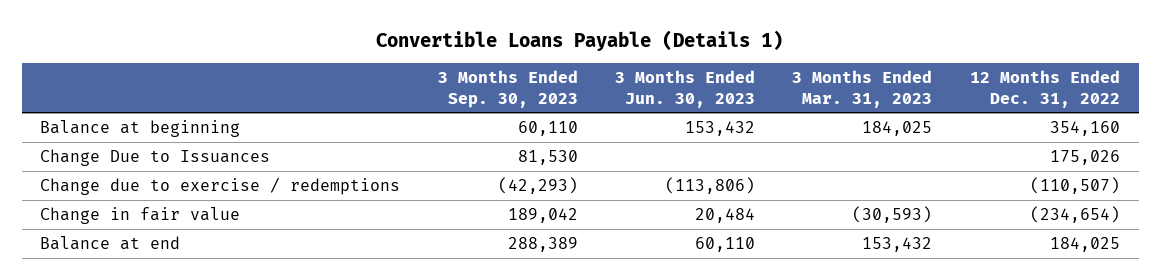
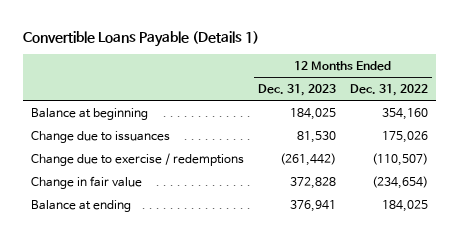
[437,70,578,108] 3 Months Ended Sep. 30, 2023 -> none
[615,70,756,108] 3 Months Ended Jun. 30, 2023 -> none
[792,70,933,108] 3 Months Ended Mar. 31, 2023 -> none
none -> [258,84,337,97] Dec. 31, 2023
[40,149,271,167] Change Due to Issuances -> [30,130,170,143] Change due to issuances
[40,236,181,251] Balance at end -> [30,199,131,212] Balance at ending

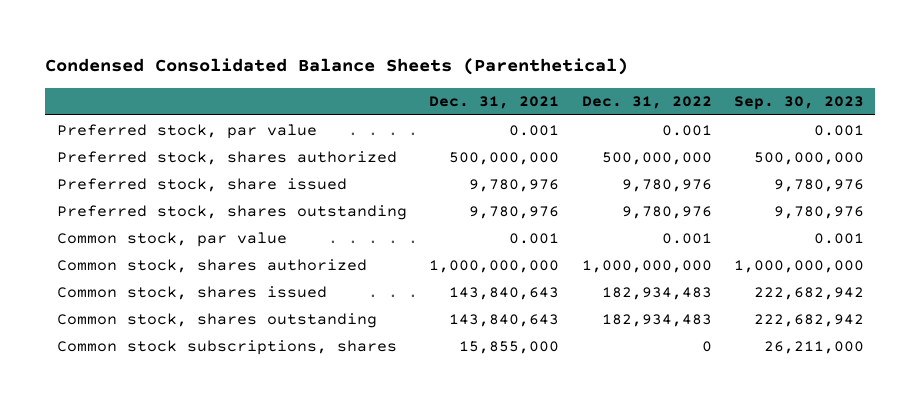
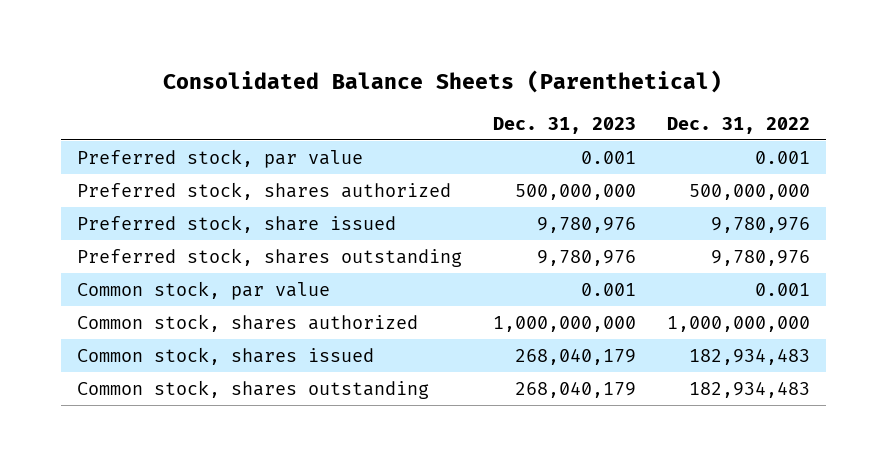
[45,58,629,76] Condensed Consolidated Balance Sheets (Parenthetical) -> [163,70,723,94] Consolidated Balance Sheets (Parenthetical)
[429,96,560,110] Dec. 31, 2021 -> none
[734,96,865,111] Sep. 30, 2023 -> none
none -> [492,116,636,134] Dec. 31, 2023
[56,339,397,355] Common stock subscriptions, shares -> none

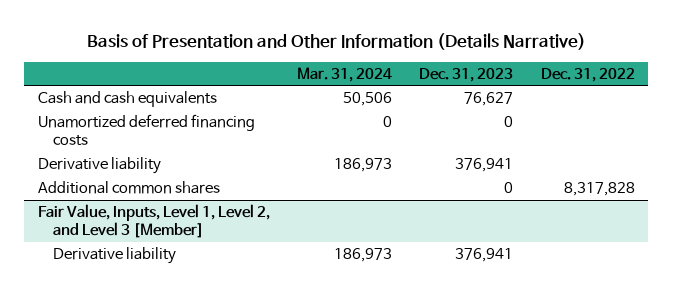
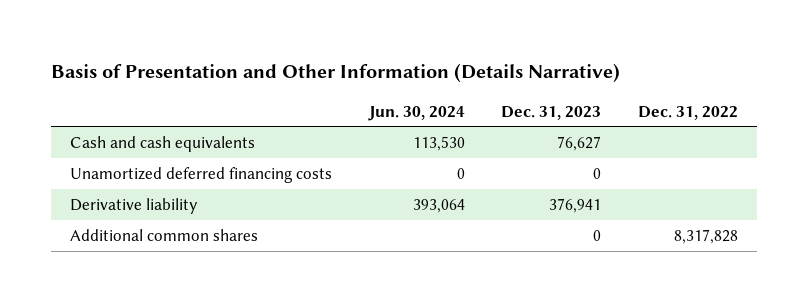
[297,66,393,82] Mar. 31, 2024 -> none
none -> [367,105,465,121] Jun. 30, 2024
[37,204,270,239] Fair Value, Inputs, Level 1, Level 2, and Level 3 [Member] -> none
[53,247,177,265] Derivative liability -> none

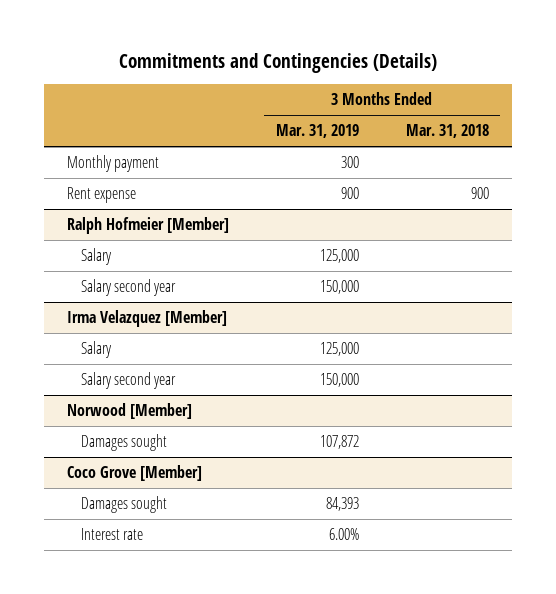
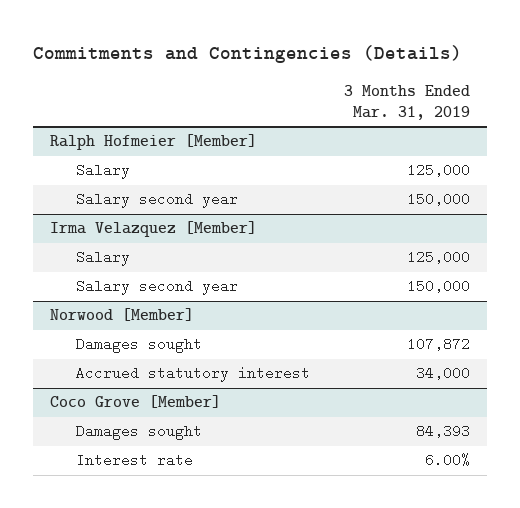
[405,124,489,139] Mar. 31, 2018 -> none
[67,155,160,173] Monthly payment -> none
[67,187,137,204] Rent expense -> none
none -> [76,366,311,383] Accrued statutory interest

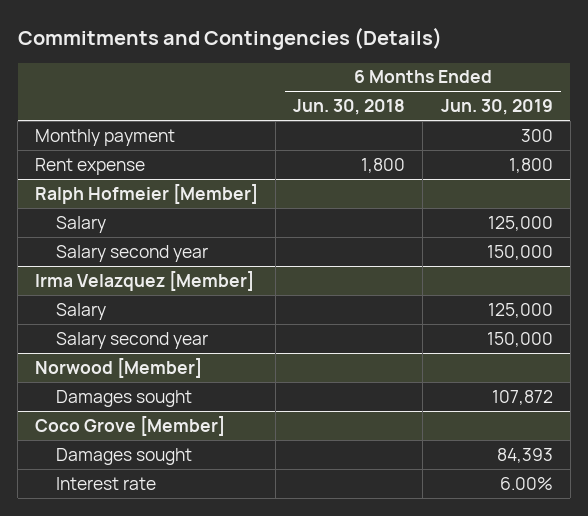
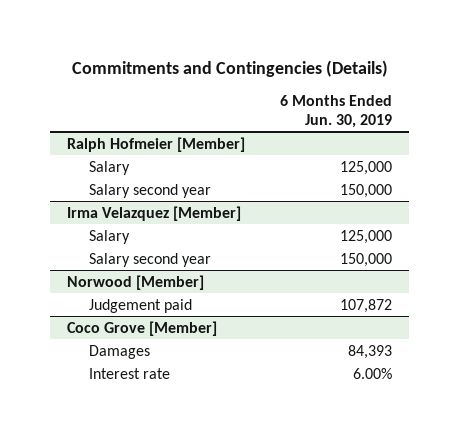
[293,99,406,116] Jun. 30, 2018 -> none
[35,128,176,146] Monthly payment -> none
[35,157,146,175] Rent expense -> none
[56,389,193,407] Damages sought -> [88,298,192,313] Judgement paid
[56,447,193,465] Damages sought -> [88,344,150,359] Damages

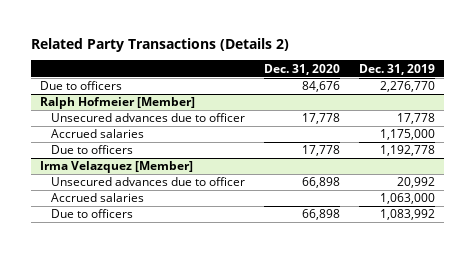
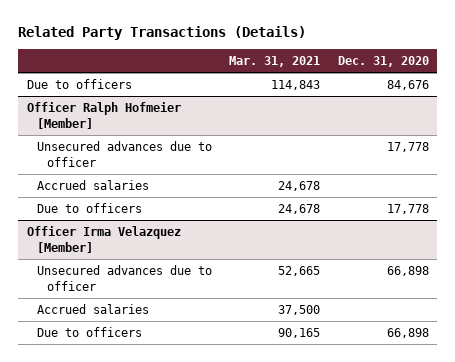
[30,37,289,52] Related Party Transactions (Details 2) -> [17,25,306,40] Related Party Transactions (Details)
[358,63,435,75] Dec. 31, 2019 -> none
none -> [229,55,321,67] Mar. 31, 2021
[39,97,195,110] Ralph Hofmeier [Member] -> [26,102,181,129] Officer Ralph Hofmeier [Member]
[39,161,193,174] Irma Velazquez [Member] -> [26,226,181,253] Officer Irma Velazquez [Member]

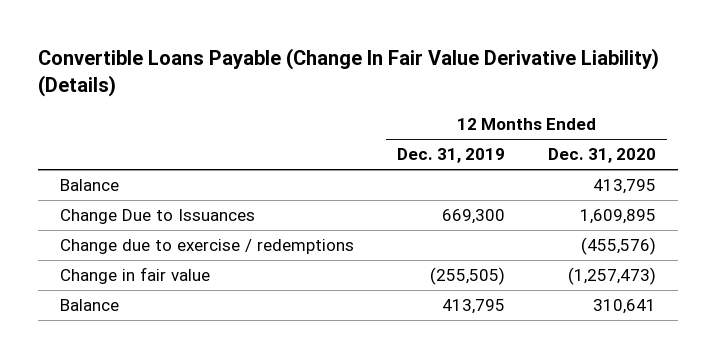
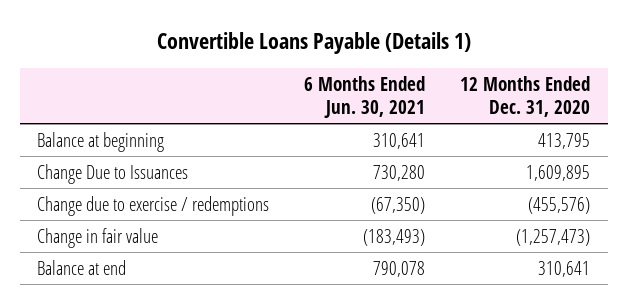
[38,48,660,97] Convertible Loans Payable (Change In Fair Value Derivative Liability) (Details) -> [156,32,471,55] Convertible Loans Payable (Details 1)
[396,148,505,164] Dec. 31, 2019 -> none
none -> [304,75,426,119] 6 Months Ended Jun. 30, 2021
[59,179,119,192] Balance -> [37,131,165,152] Balance at beginning
[59,299,119,312] Balance -> [37,259,127,275] Balance at end

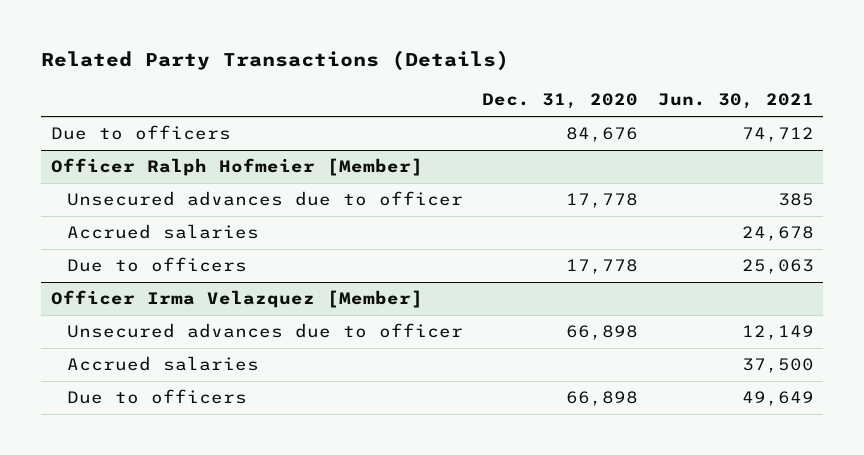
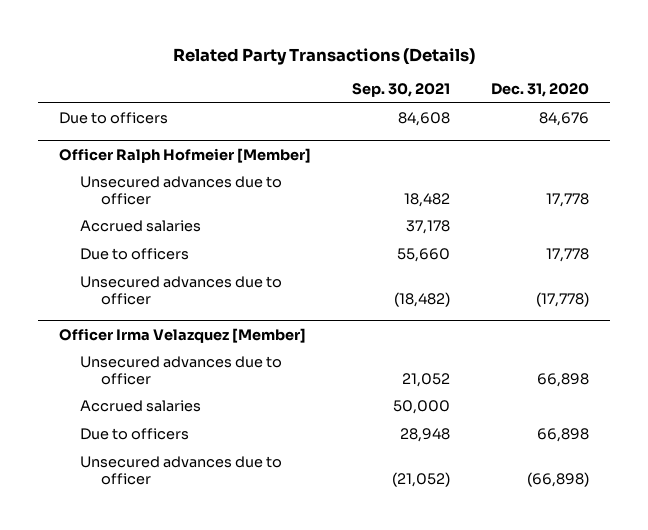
[657,93,814,110] Jun. 30, 2021 -> none
none -> [352,83,451,98] Sep. 30, 2021
none -> [79,276,282,305] Unsecured advances due to officer
none -> [79,456,282,485] Unsecured advances due to officer

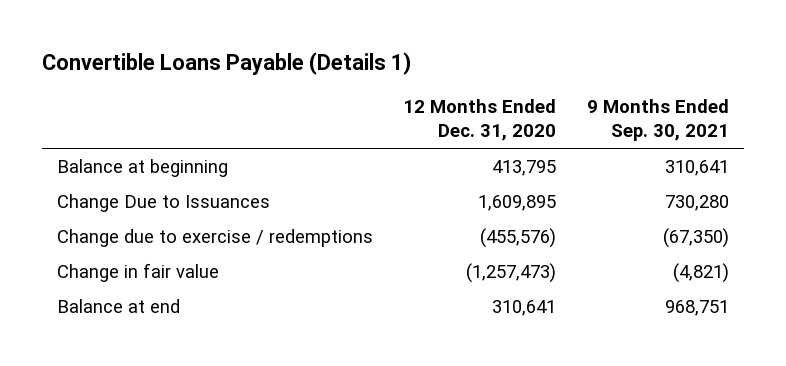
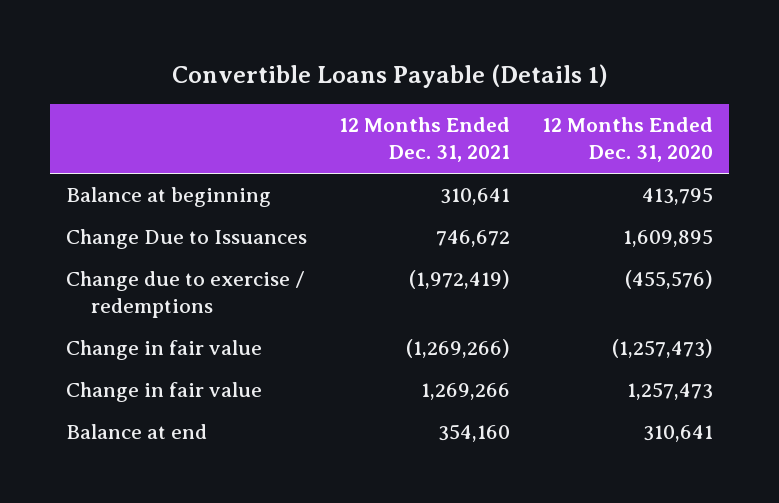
[587,99,730,142] 9 Months Ended Sep. 30, 2021 -> none
none -> [339,117,511,163] 12 Months Ended Dec. 31, 2021
none -> [66,382,263,403] Change in fair value

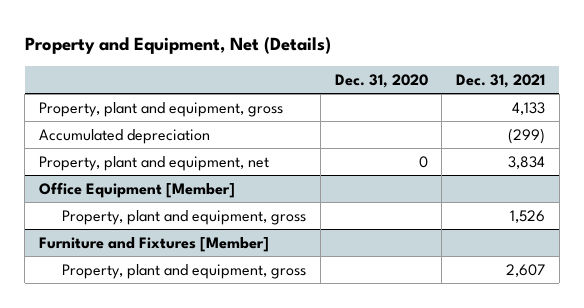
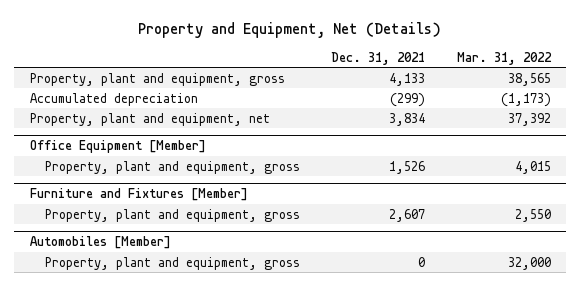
[334,74,428,89] Dec. 31, 2020 -> none
none -> [456,51,552,65] Mar. 31, 2022
none -> [29,236,171,250] Automobiles [Member]
none -> [44,256,300,270] Property, plant and equipment, gross

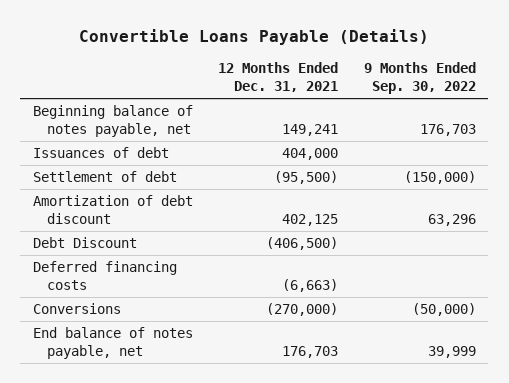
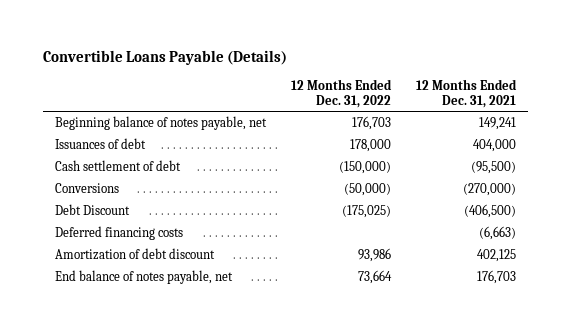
[363,62,476,95] 9 Months Ended Sep. 30, 2022 -> none
none -> [290,78,392,108] 12 Months Ended Dec. 31, 2022
[33,171,178,183] Settlement of debt -> [54,160,181,172] Cash settlement of debt
[33,303,122,315] Conversions -> [54,183,119,194] Conversions
[33,195,194,225] Amortization of debt discount -> [54,248,215,261] Amortization of debt discount

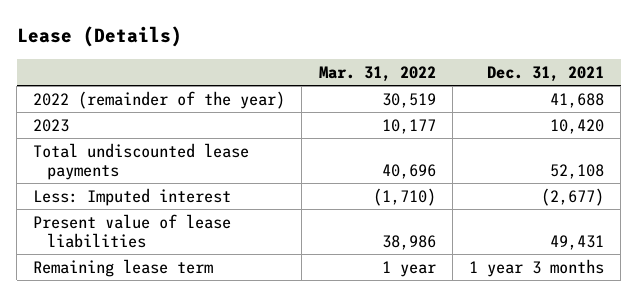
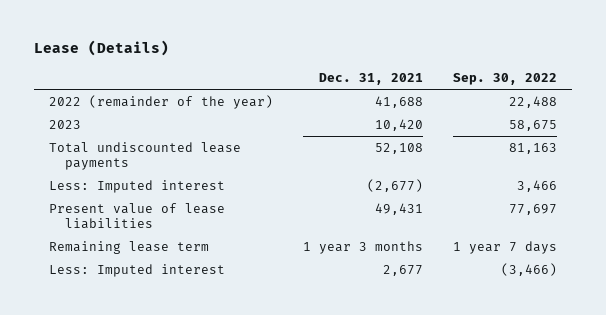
[318,65,436,82] Mar. 31, 2022 -> none
none -> [453,72,558,85] Sep. 30, 2022
none -> [49,264,226,278] Less: Imputed interest

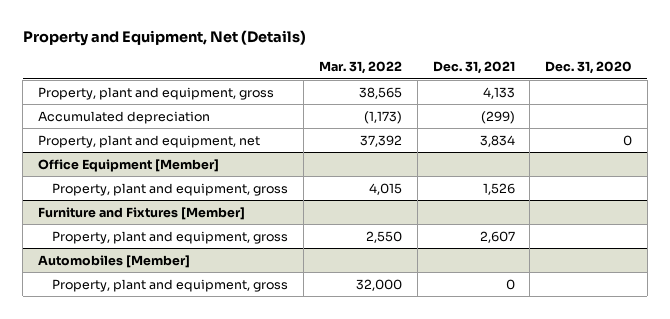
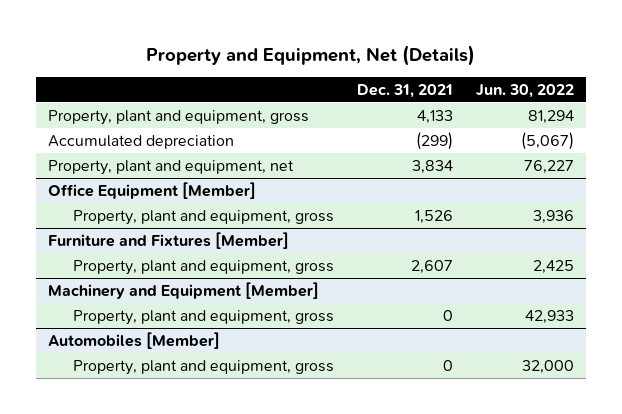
[318,61,402,75] Mar. 31, 2022 -> none
[545,61,633,75] Dec. 31, 2020 -> none
none -> [476,83,575,98] Jun. 30, 2022
none -> [47,281,319,299] Machinery and Equipment [Member]
none -> [72,309,334,325] Property, plant and equipment, gross

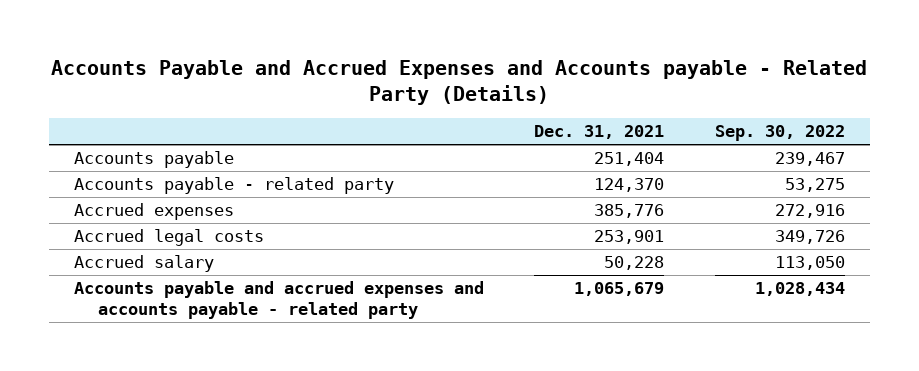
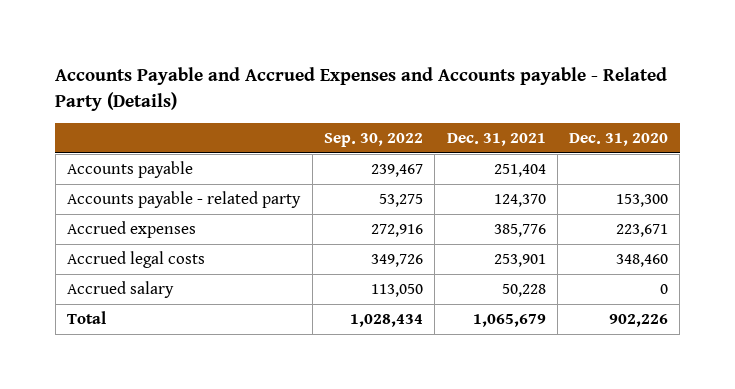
none -> [569,132,669,146] Dec. 31, 2020
[73,281,484,320] Accounts payable and accrued expenses and accounts payable - related party -> [67,310,107,324] Total

